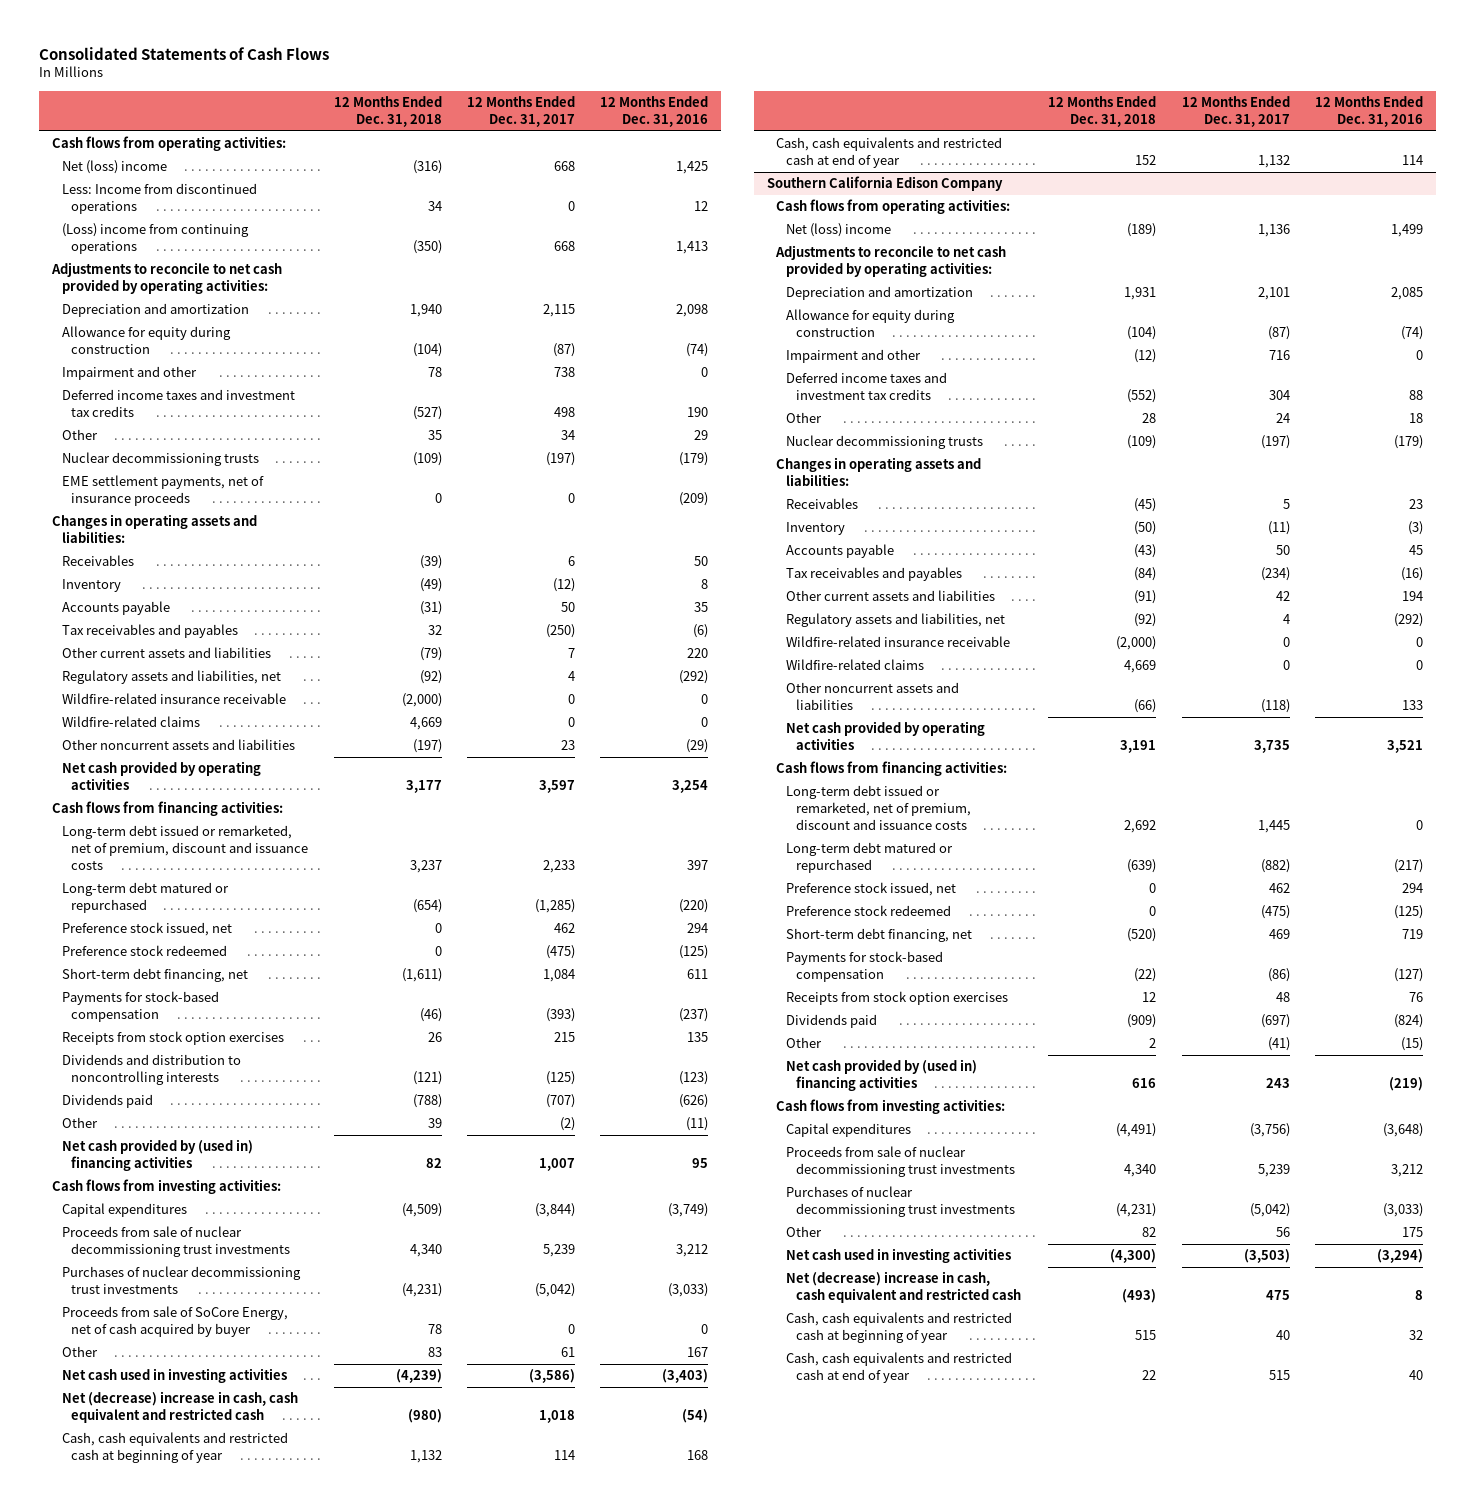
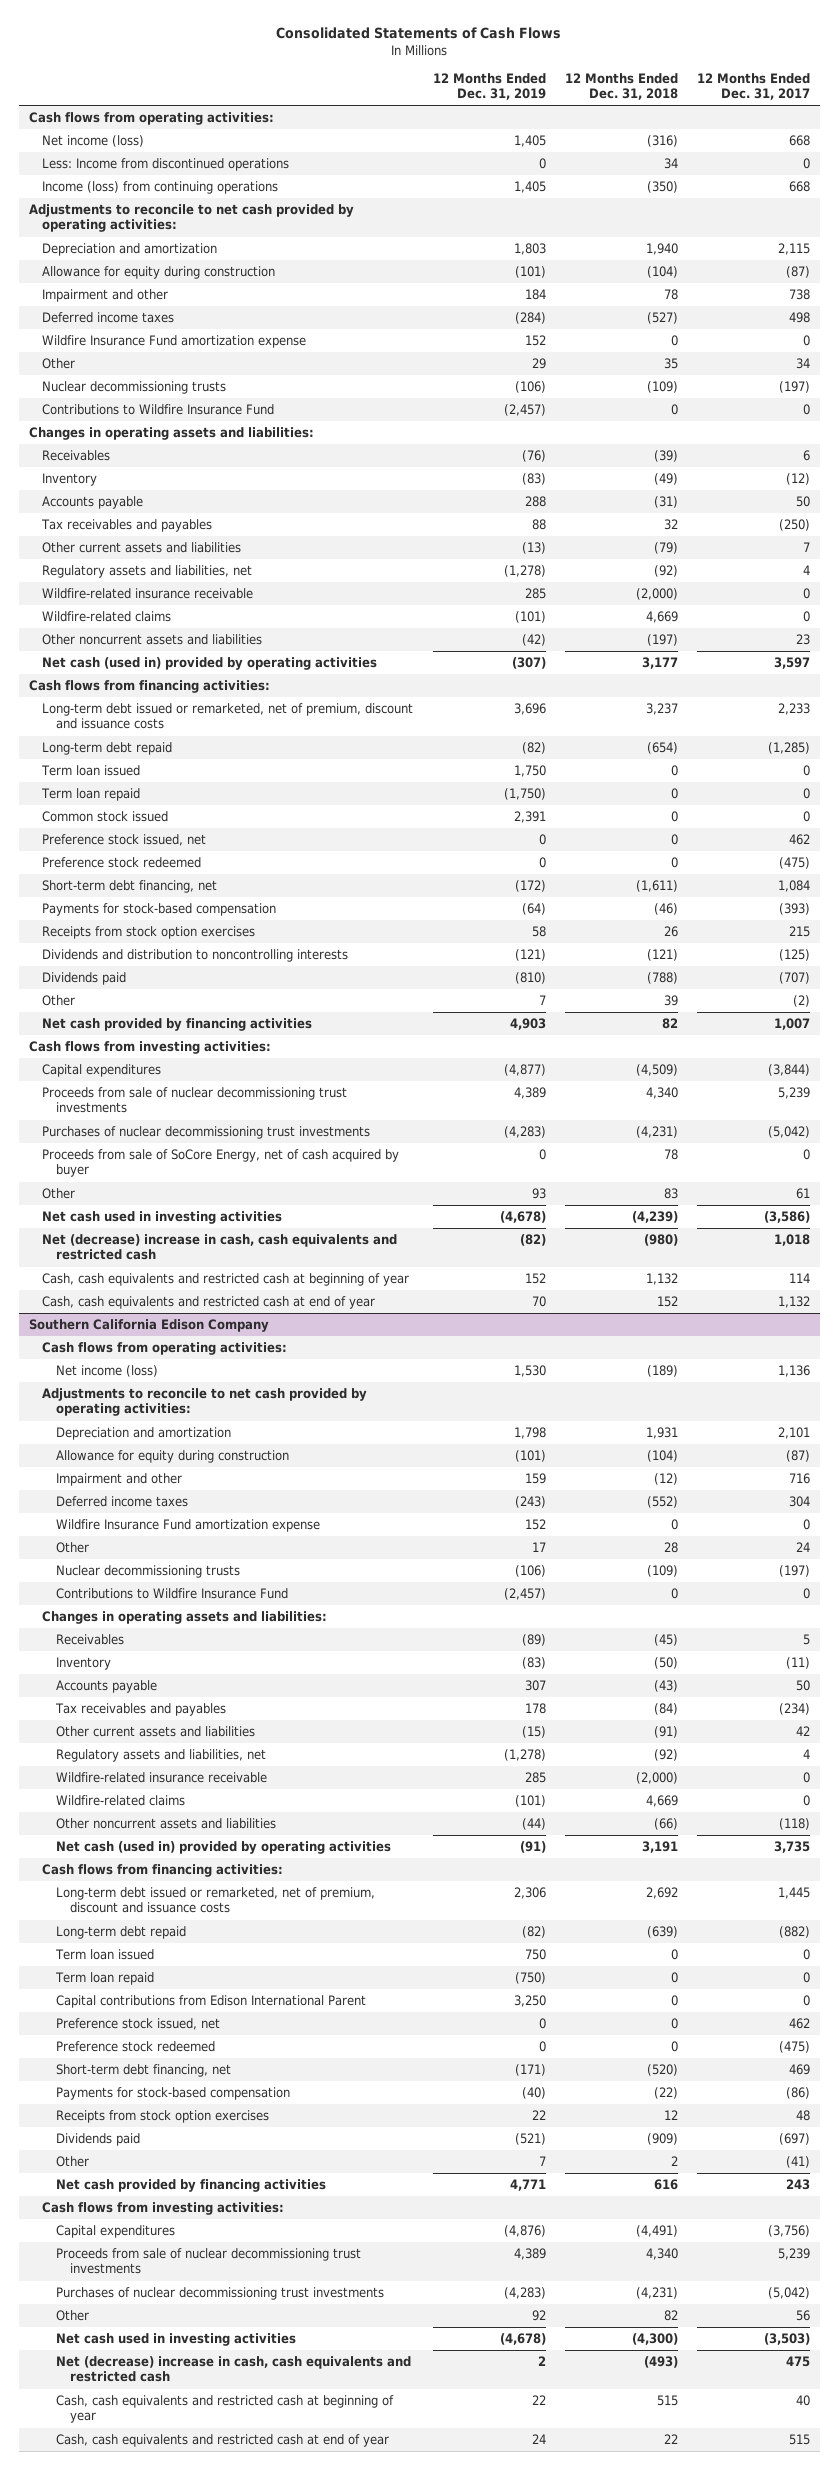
[600,95,709,127] 12 Months Ended Dec. 31, 2016 -> none
none -> [432,72,546,101] 12 Months Ended Dec. 31, 2019
[61,160,167,175] Net (loss) income -> [42,135,145,148] Net income (loss)
[61,223,249,255] (Loss) income from continuing operations -> [42,181,279,195] Income (loss) from continuing operations
[61,389,295,418] Deferred income taxes and investment tax credits -> [42,312,175,324] Deferred income taxes
none -> [42,335,307,349] Wildfire Insurance Fund amortization expense
[61,475,264,507] EME settlement payments, net of insurance proceeds -> none
none -> [42,404,275,416] Contributions to Wildfire Insurance Fund
[61,761,261,791] Net cash provided by operating activities -> [42,657,378,671] Net cash (used in) provided by operating activities
[61,882,229,914] Long-term debt matured or repurchased -> [42,742,173,756] Long-term debt repaid
none -> [41,765,141,777] Term loan issued
none -> [41,788,141,802] Term loan repaid
none -> [42,811,169,823] Common stock issued
[61,1139,253,1172] Net cash provided by (used in) financing activities -> [42,1018,313,1032] Net cash provided by financing activities
[61,1391,298,1424] Net (decrease) increase in cash, cash equivalent and restricted cash -> [42,1234,398,1261] Net (decrease) increase in cash, cash equivalents and restricted cash
[786,223,892,238] Net (loss) income -> [56,1365,159,1378] Net income (loss)
[786,372,948,401] Deferred income taxes and investment tax credits -> [56,1496,189,1508] Deferred income taxes
none -> [56,1519,321,1533] Wildfire Insurance Fund amortization expense
none -> [56,1588,289,1600] Contributions to Wildfire Insurance Fund
[786,721,986,751] Net cash provided by operating activities -> [56,1841,392,1855] Net cash (used in) provided by operating activities
[786,842,954,874] Long-term debt matured or repurchased -> [56,1926,187,1940] Long-term debt repaid
none -> [55,1949,155,1961] Term loan issued
none -> [55,1972,155,1986] Term loan repaid
none -> [56,1995,367,2009] Capital contributions from Edison International Parent
[786,1059,978,1092] Net cash provided by (used in) financing activities -> [56,2179,327,2193] Net cash provided by financing activities
[786,1271,1021,1304] Net (decrease) increase in cash, cash equivalent and restricted cash -> [56,2356,412,2383] Net (decrease) increase in cash, cash equivalents and restricted cash

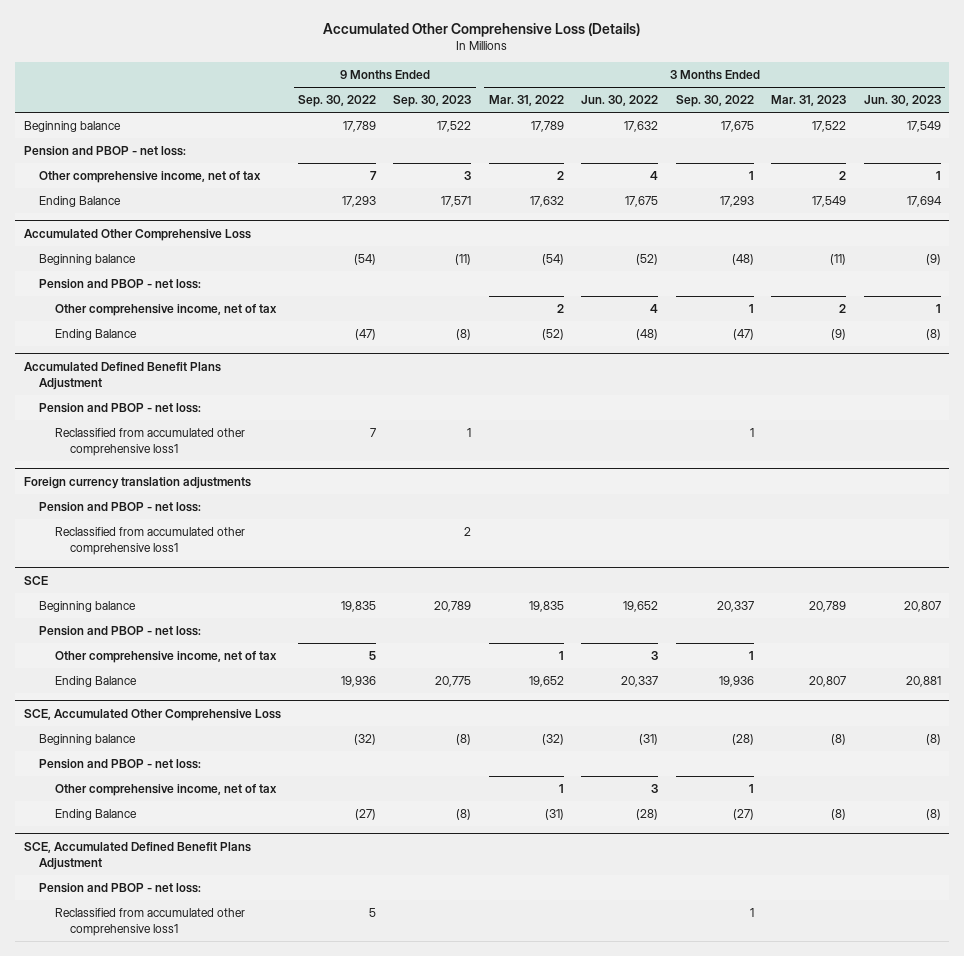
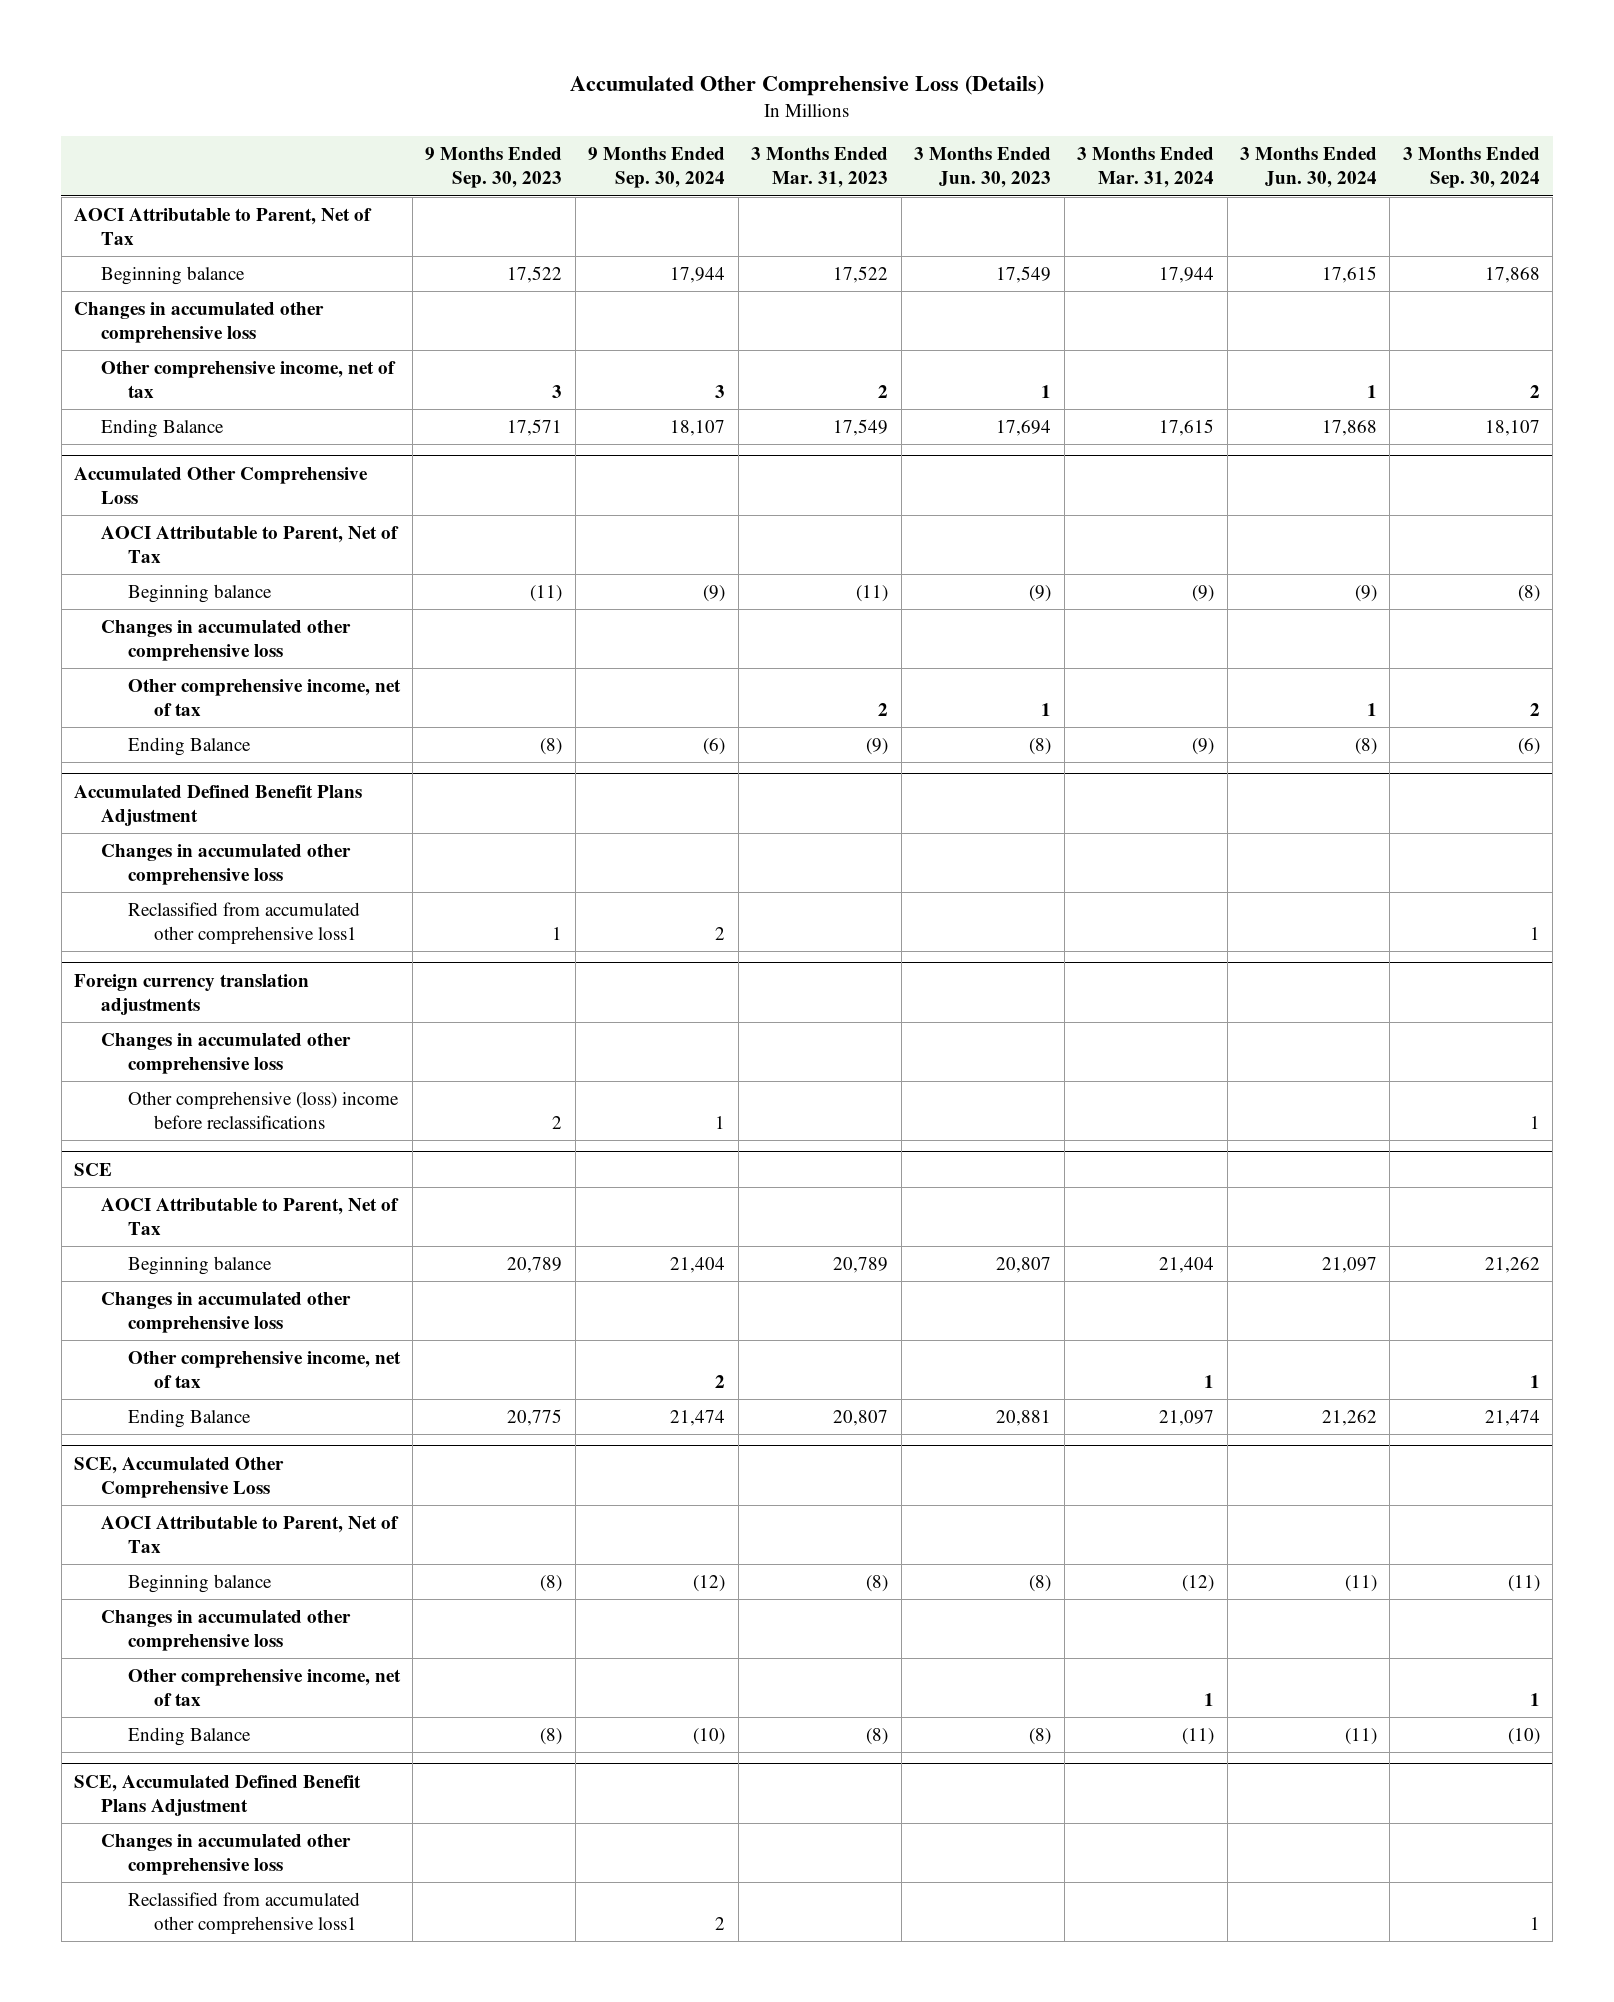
[297,95,376,108] Sep. 30, 2022 -> none
[488,95,564,107] Mar. 31, 2022 -> none
[581,95,659,107] Jun. 30, 2022 -> none
[675,95,754,108] Sep. 30, 2022 -> none
none -> [588,147,726,189] 9 Months Ended Sep. 30, 2024
none -> [1077,147,1215,189] 3 Months Ended Mar. 31, 2024
none -> [1239,147,1377,189] 3 Months Ended Jun. 30, 2024
none -> [1402,147,1540,189] 3 Months Ended Sep. 30, 2024
none -> [74,208,373,245] AOCI Attributable to Parent, Net of Tax
[23,146,186,157] Pension and PBOP - net loss: -> [74,302,325,343] Changes in accumulated other comprehensive loss
none -> [100,526,399,563] AOCI Attributable to Parent, Net of Tax
[39,279,202,290] Pension and PBOP - net loss: -> [100,620,351,661] Changes in accumulated other comprehensive loss
[39,403,202,414] Pension and PBOP - net loss: -> [100,844,351,885] Changes in accumulated other comprehensive loss
[54,527,245,555] Reclassified from accumulated other comprehensive loss1 -> none
[39,502,202,513] Pension and PBOP - net loss: -> [100,1033,351,1074] Changes in accumulated other comprehensive loss
none -> [127,1091,399,1129] Other comprehensive (loss) income before reclassifications
none -> [100,1198,399,1235] AOCI Attributable to Parent, Net of Tax
[39,626,202,637] Pension and PBOP - net loss: -> [100,1292,351,1333] Changes in accumulated other comprehensive loss
none -> [100,1516,399,1553] AOCI Attributable to Parent, Net of Tax
[39,759,202,770] Pension and PBOP - net loss: -> [100,1610,351,1651] Changes in accumulated other comprehensive loss
[39,883,202,894] Pension and PBOP - net loss: -> [100,1834,351,1875] Changes in accumulated other comprehensive loss

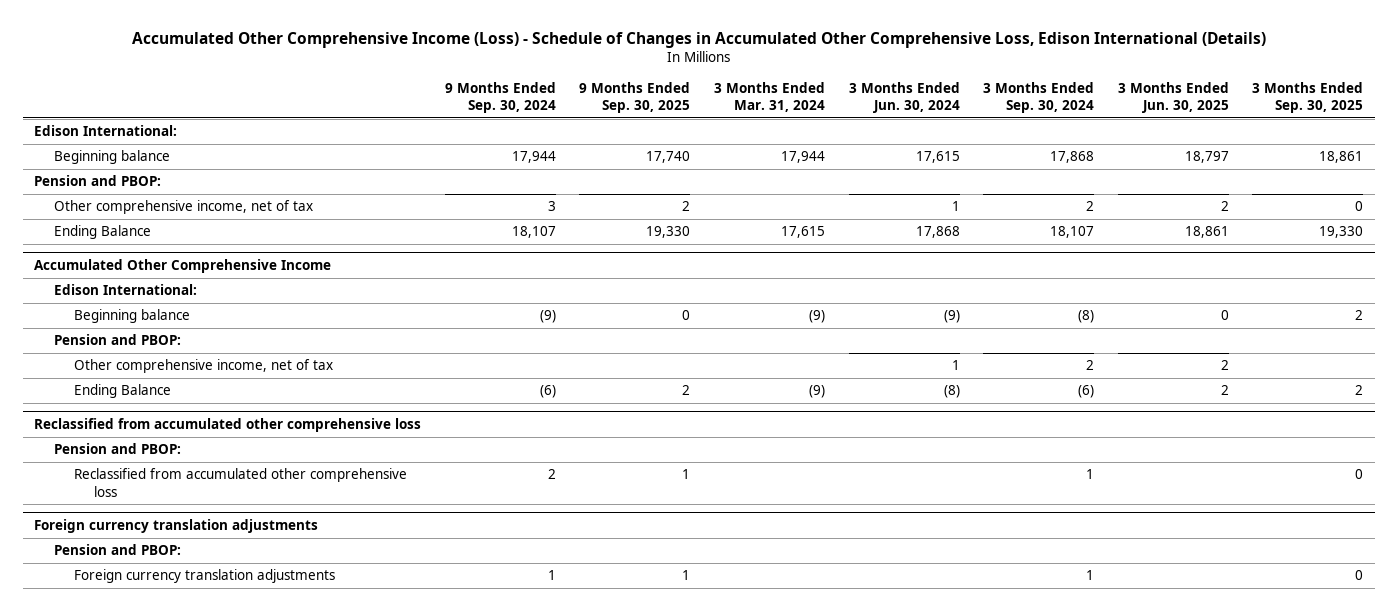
[570,75,1045,97] Accumulated Other Comprehensive Loss (Details) -> [131,31,1266,48] Accumulated Other Comprehensive Income (Loss) - Schedule of Changes in Accumulated Other Comprehensive Loss, Edison International (Details)
[425,147,563,189] 9 Months Ended Sep. 30, 2023 -> none
[751,147,889,189] 3 Months Ended Mar. 31, 2023 -> none
[914,147,1052,189] 3 Months Ended Jun. 30, 2023 -> none
none -> [579,81,691,114] 9 Months Ended Sep. 30, 2025
none -> [1117,81,1229,114] 3 Months Ended Jun. 30, 2025
none -> [1252,81,1364,114] 3 Months Ended Sep. 30, 2025
[74,208,373,245] AOCI Attributable to Parent, Net of Tax -> [34,125,178,137] Edison International:
[74,302,325,343] Changes in accumulated other comprehensive loss -> [34,175,162,187] Pension and PBOP:
[74,466,369,504] Accumulated Other Comprehensive Loss -> [34,259,332,274] Accumulated Other Comprehensive Income
[100,526,399,563] AOCI Attributable to Parent, Net of Tax -> [54,284,198,296] Edison International:
[100,620,351,661] Changes in accumulated other comprehensive loss -> [54,334,182,346] Pension and PBOP:
[74,784,363,826] Accumulated Defined Benefit Plans Adjustment -> [34,418,422,433] Reclassified from accumulated other comprehensive loss
[100,844,351,885] Changes in accumulated other comprehensive loss -> [54,443,182,455] Pension and PBOP:
[127,902,360,944] Reclassified from accumulated other comprehensive loss1 -> [73,468,407,497] Reclassified from accumulated other comprehensive loss
[74,1162,113,1176] SCE -> none
[100,1198,399,1235] AOCI Attributable to Parent, Net of Tax -> none
[127,1256,272,1276] Beginning balance -> none
[100,1292,351,1333] Changes in accumulated other comprehensive loss -> none
[127,1351,401,1388] Other comprehensive income, net of tax -> none
[127,1409,251,1429] Ending Balance -> none
[74,1456,285,1498] SCE, Accumulated Other Comprehensive Loss -> none
[100,1516,399,1553] AOCI Attributable to Parent, Net of Tax -> none
[127,1574,272,1594] Beginning balance -> none
[100,1610,351,1651] Changes in accumulated other comprehensive loss -> none
[127,1669,401,1706] Other comprehensive income, net of tax -> none
[127,1727,251,1747] Ending Balance -> none
[74,1774,362,1816] SCE, Accumulated Defined Benefit Plans Adjustment -> none
[100,1834,351,1875] Changes in accumulated other comprehensive loss -> none
[127,1892,360,1934] Reclassified from accumulated other comprehensive loss1 -> none
[100,1033,351,1074] Changes in accumulated other comprehensive loss -> [54,544,182,556] Pension and PBOP:
[127,1091,399,1129] Other comprehensive (loss) income before reclassifications -> [73,569,335,584] Foreign currency translation adjustments

